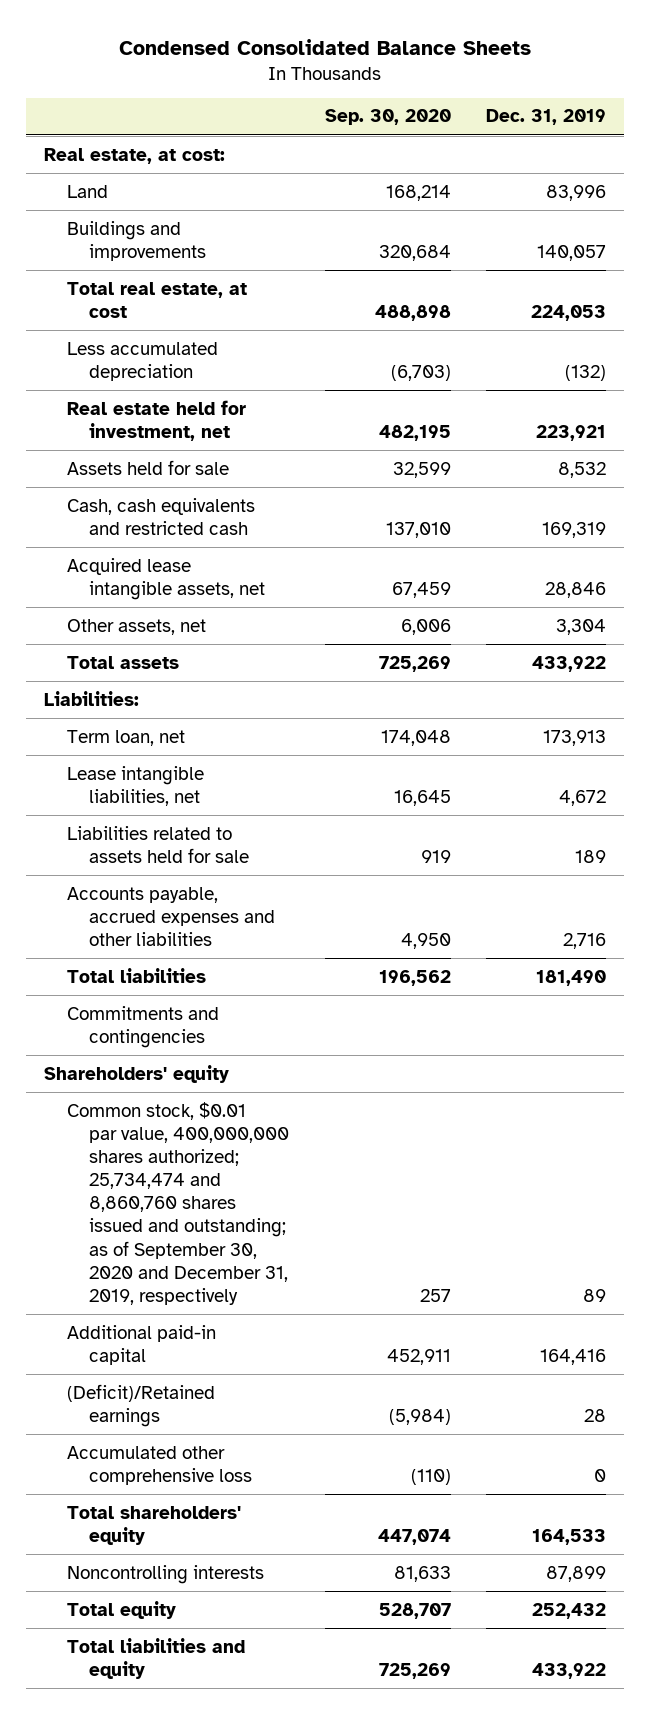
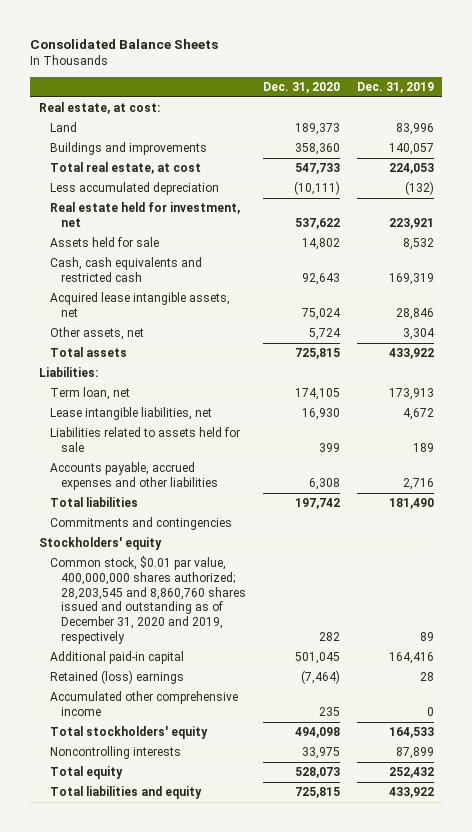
[119,38,532,55] Condensed Consolidated Balance Sheets -> [30,38,219,49] Consolidated Balance Sheets
[324,109,451,126] Sep. 30, 2020 -> none
none -> [262,81,340,93] Dec. 31, 2020
[44,1064,230,1083] Shareholders' equity -> [38,537,162,551] Stockholders' equity
[66,1101,290,1305] Common stock, $0.01 par value, 400,000,000 shares authorized; 25,734,474 and 8,860,760 shares issued and outstanding; as of September 30, 2020 and December 31, 2019, respectively -> [49,556,247,644] Common stock, $0.01 par value, 400,000,000 shares authorized; 28,203,545 and 8,860,760 shares issued and outstanding as of December 31, 2020 and 2019, respectively
[66,1383,215,1427] (Deficit)/Retained earnings -> [49,670,184,685] Retained (loss) earnings
[66,1445,253,1485] Accumulated other comprehensive loss -> [49,691,238,717] Accumulated other comprehensive income
[66,1505,241,1545] Total shareholders' equity -> [49,726,208,740] Total stockholders' equity

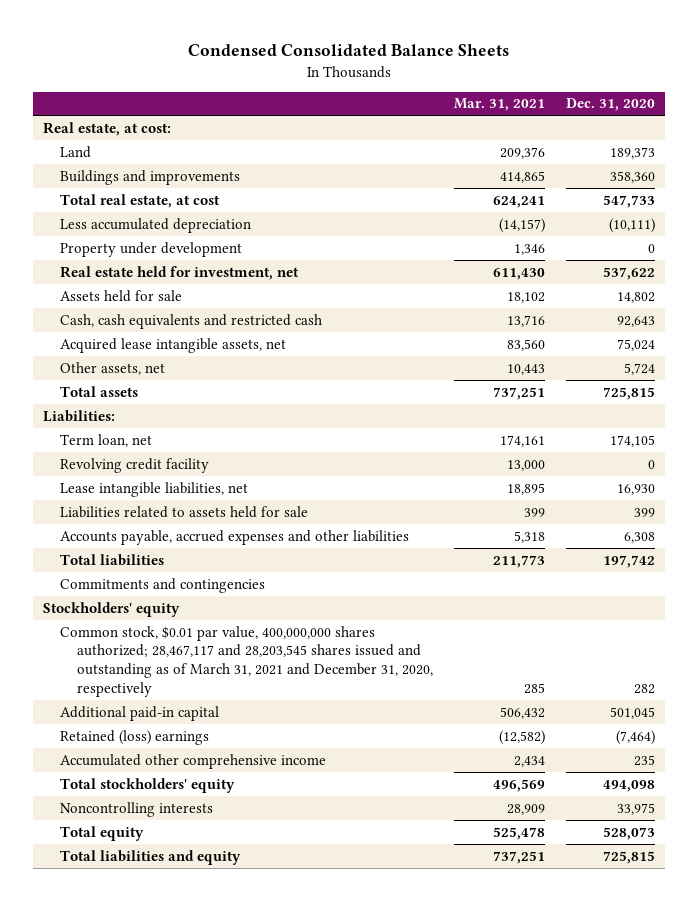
[30,38,219,49] Consolidated Balance Sheets -> [187,44,509,57] Condensed Consolidated Balance Sheets
[356,81,434,93] Dec. 31, 2019 -> none
none -> [453,98,545,112] Mar. 31, 2021
none -> [60,241,243,257] Property under development
none -> [60,457,210,473] Revolving credit facility
[49,556,247,644] Common stock, $0.01 par value, 400,000,000 shares authorized; 28,203,545 and 8,860,760 shares issued and outstanding as of December 31, 2020 and 2019, respectively -> [60,625,434,697] Common stock, $0.01 par value, 400,000,000 shares authorized; 28,467,117 and 28,203,545 shares issued and outstanding as of March 31, 2021 and December 31, 2020, respectively

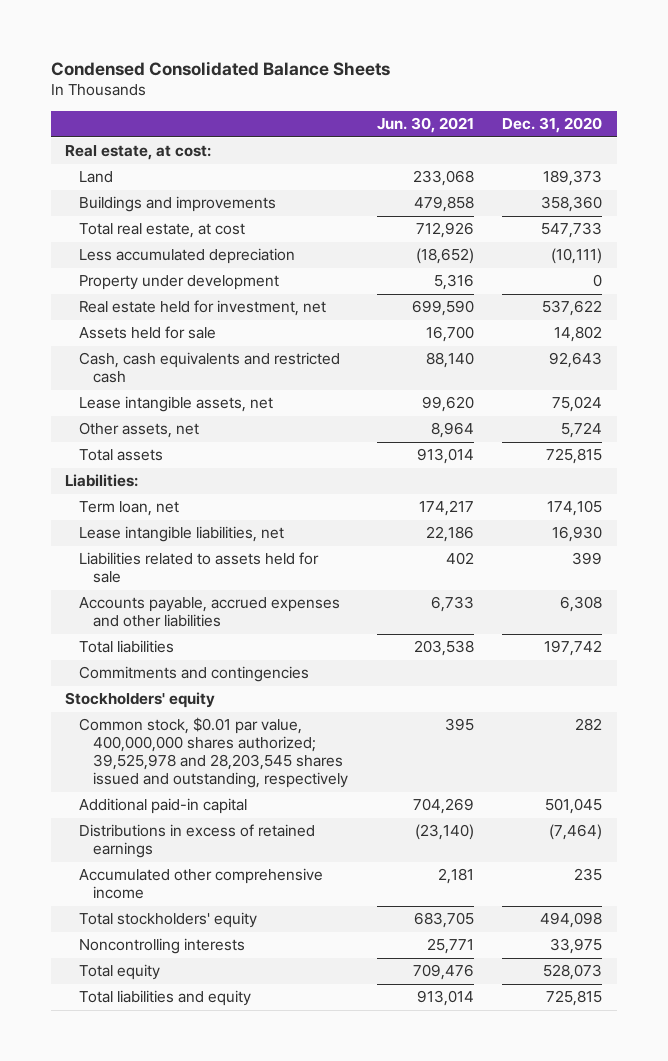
[453,98,545,112] Mar. 31, 2021 -> none
none -> [376,117,474,134] Jun. 30, 2021
[60,337,287,353] Acquired lease intangible assets, net -> [78,396,273,413] Lease intangible assets, net
[60,457,210,473] Revolving credit facility -> none
[60,625,434,697] Common stock, $0.01 par value, 400,000,000 shares authorized; 28,467,117 and 28,203,545 shares issued and outstanding as of March 31, 2021 and December 31, 2020, respectively -> [78,717,348,789] Common stock, $0.01 par value, 400,000,000 shares authorized; 39,525,978 and 28,203,545 shares issued and outstanding, respectively
[60,729,210,745] Retained (loss) earnings -> [78,824,315,859] Distributions in excess of retained earnings

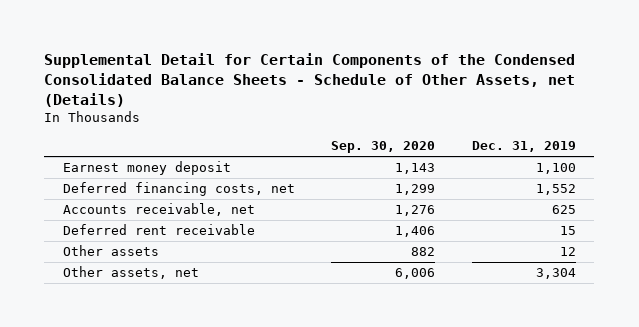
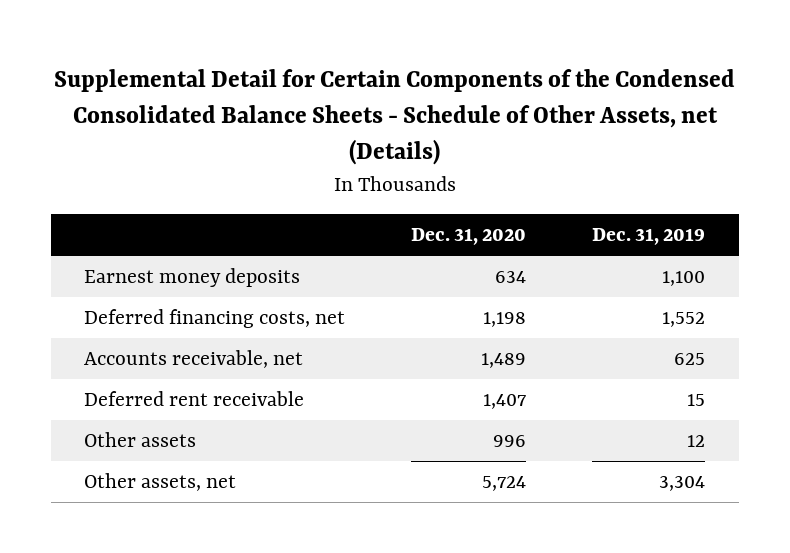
[331,141,436,154] Sep. 30, 2020 -> none
none -> [411,228,527,246] Dec. 31, 2020
[62,161,231,176] Earnest money deposit -> [84,268,301,288] Earnest money deposits

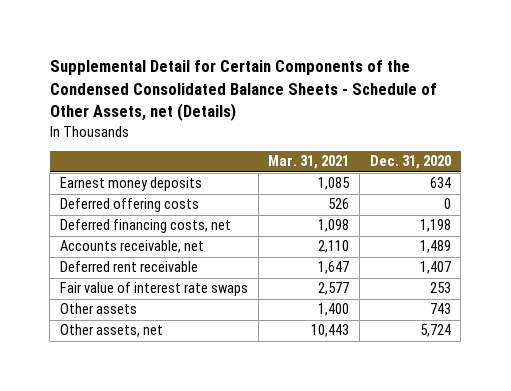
[592,228,706,246] Dec. 31, 2019 -> none
none -> [268,155,350,170] Mar. 31, 2021
none -> [60,198,200,213] Deferred offering costs
none -> [60,282,249,297] Fair value of interest rate swaps
[493,435,527,448] 996 -> [429,303,451,315] 743

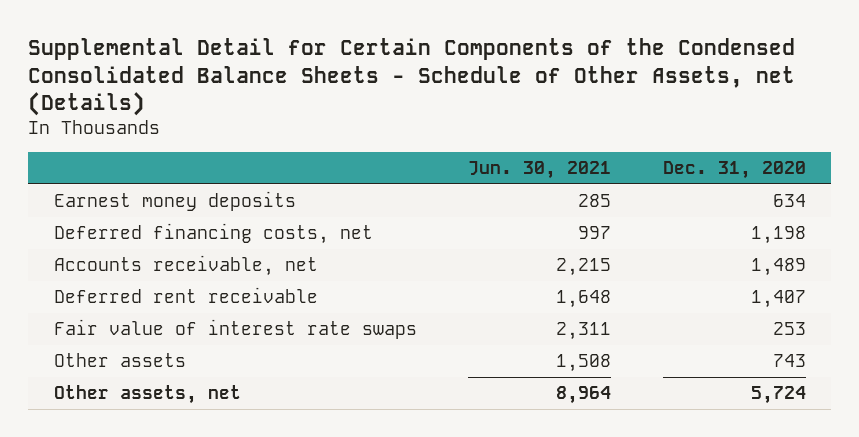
[268,155,350,170] Mar. 31, 2021 -> none
none -> [468,160,612,179] Jun. 30, 2021
[60,198,200,213] Deferred offering costs -> none

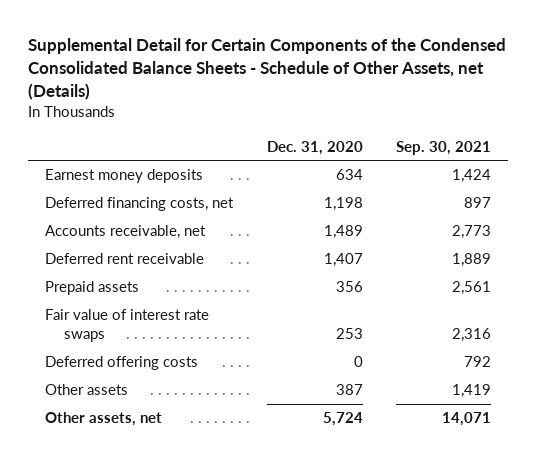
[468,160,612,179] Jun. 30, 2021 -> none
none -> [396,140,492,155] Sep. 30, 2021
none -> [45,281,140,296] Prepaid assets
none -> [45,356,199,371] Deferred offering costs
[772,354,806,368] 743 -> [335,384,363,396] 387

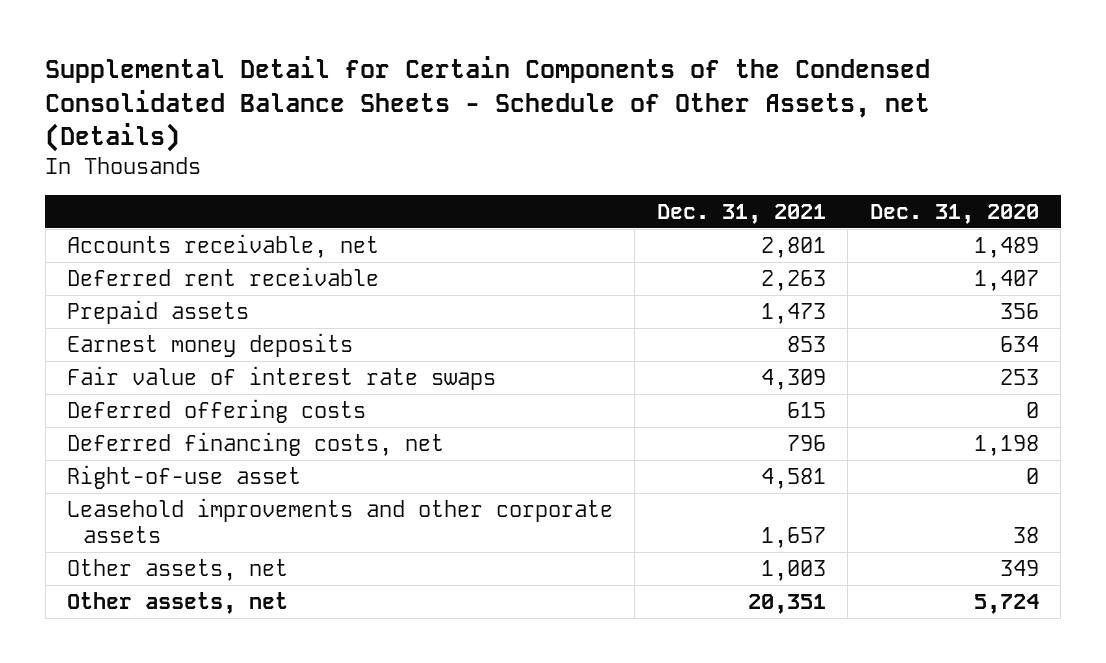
[396,140,492,155] Sep. 30, 2021 -> none
none -> [656,204,826,225] Dec. 31, 2021
[45,169,204,184] Earnest money deposits -> [67,332,354,357] Earnest money deposits
[45,197,235,212] Deferred financing costs, net -> [67,431,445,456] Deferred financing costs, net
none -> [67,464,302,489] Right-of-use asset
none -> [67,497,614,543] Leasehold improvements and other corporate assets
[45,384,129,396] Other assets -> [67,558,289,581] Other assets, net
[335,384,363,396] 387 -> [999,559,1039,576] 349

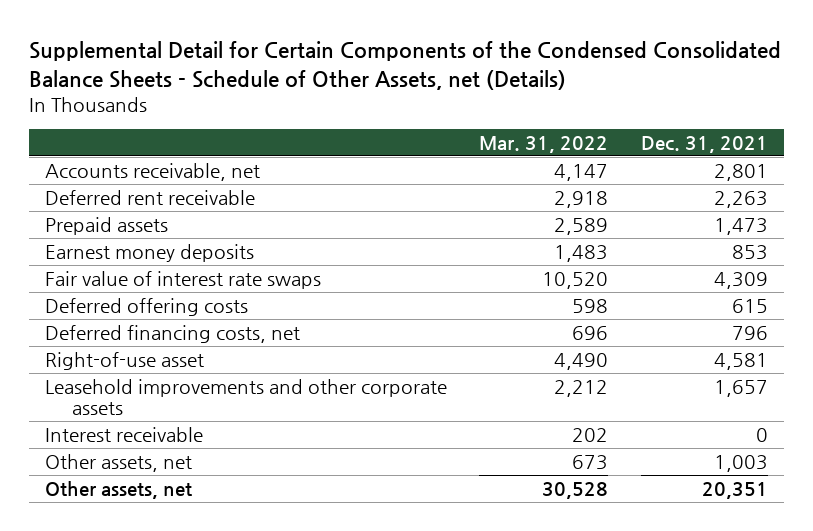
[869,204,1039,225] Dec. 31, 2020 -> none
none -> [479,136,609,154] Mar. 31, 2022
none -> [44,426,203,442] Interest receivable

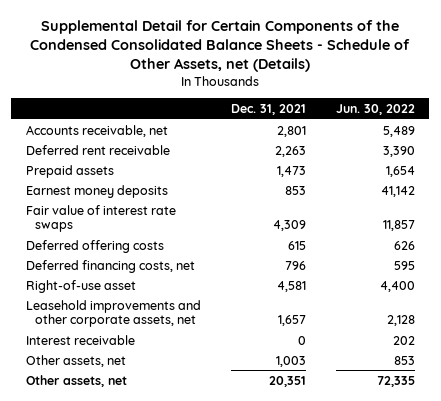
[479,136,609,154] Mar. 31, 2022 -> none
none -> [335,104,415,116] Jun. 30, 2022
[44,378,447,416] Leasehold improvements and other corporate assets -> [26,299,202,327] Leasehold improvements and other corporate assets, net

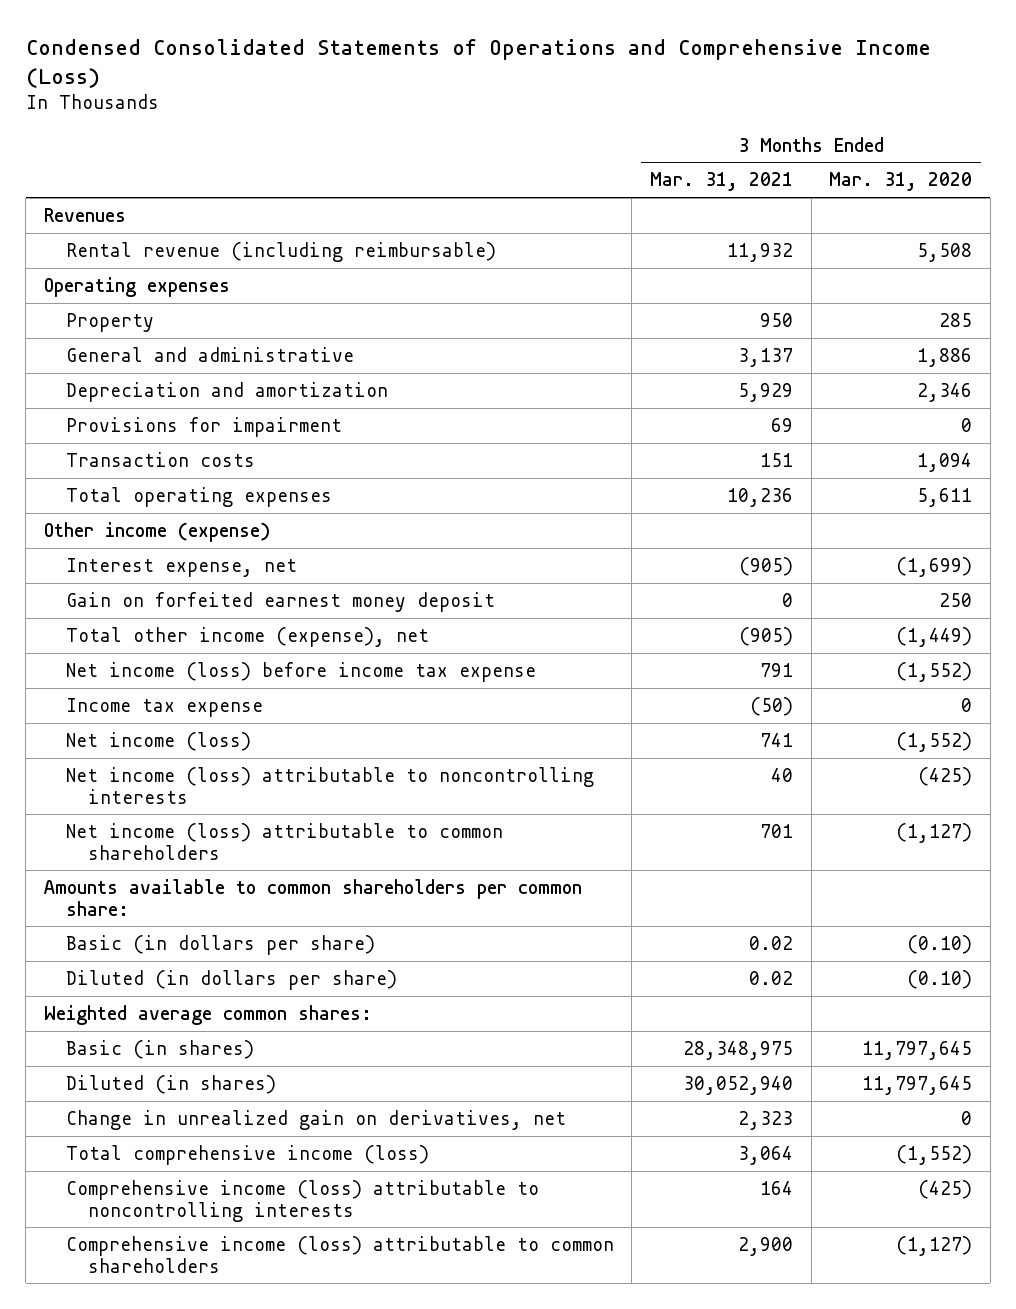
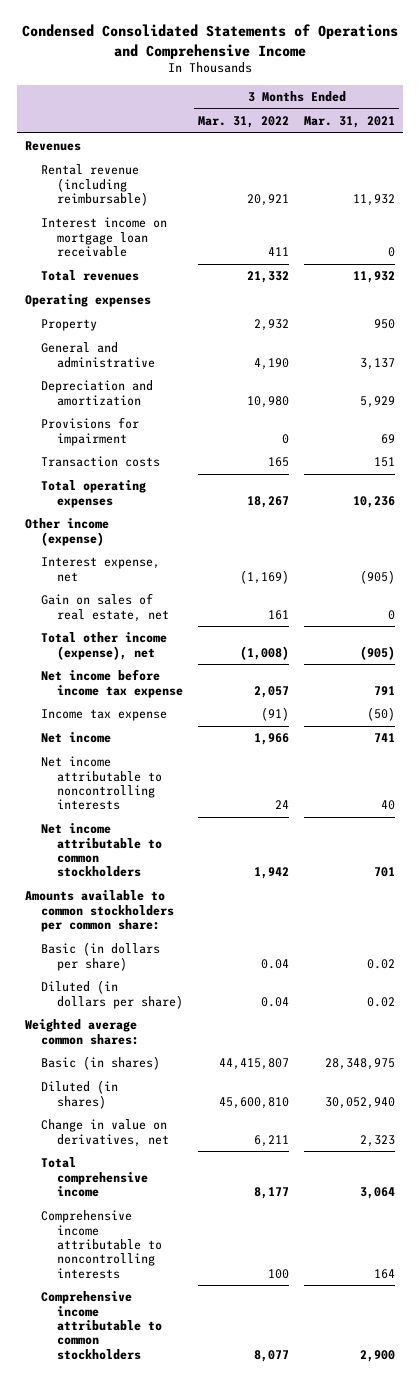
[25,38,931,88] Condensed Consolidated Statements of Operations and Comprehensive Income (Loss) -> [21,24,398,59] Condensed Consolidated Statements of Operations and Comprehensive Income
[829,172,973,192] Mar. 31, 2020 -> none
none -> [198,116,290,129] Mar. 31, 2022
none -> [40,217,167,258] Interest income on mortgage loan receivable
none -> [40,270,139,282] Total revenues
[65,591,495,612] Gain on forfeited earnest money deposit -> none
none -> [40,593,170,622] Gain on sales of real estate, net
[65,661,536,682] Net income (loss) before income tax expense -> [40,669,184,698] Net income before income tax expense
[65,731,251,751] Net income (loss) -> [40,732,111,744] Net income
[65,766,594,804] Net income (loss) attributable to noncontrolling interests -> [40,756,163,811] Net income attributable to noncontrolling interests
[65,822,503,860] Net income (loss) attributable to common shareholders -> [40,823,163,878] Net income attributable to common stockholders
[43,878,582,916] Amounts available to common shareholders per common share: -> [24,890,174,933] Amounts available to common stockholders per common share:
[65,1109,566,1130] Change in unrealized gain on derivatives, net -> [40,1119,170,1147] Change in value on derivatives, net
[65,1144,429,1165] Total comprehensive income (loss) -> [40,1157,149,1198] Total comprehensive income
[65,1179,539,1222] Comprehensive income (loss) attributable to noncontrolling interests -> [40,1210,163,1279] Comprehensive income attributable to noncontrolling interests
[65,1235,614,1273] Comprehensive income (loss) attributable to common shareholders -> [40,1291,163,1360] Comprehensive income attributable to common stockholders

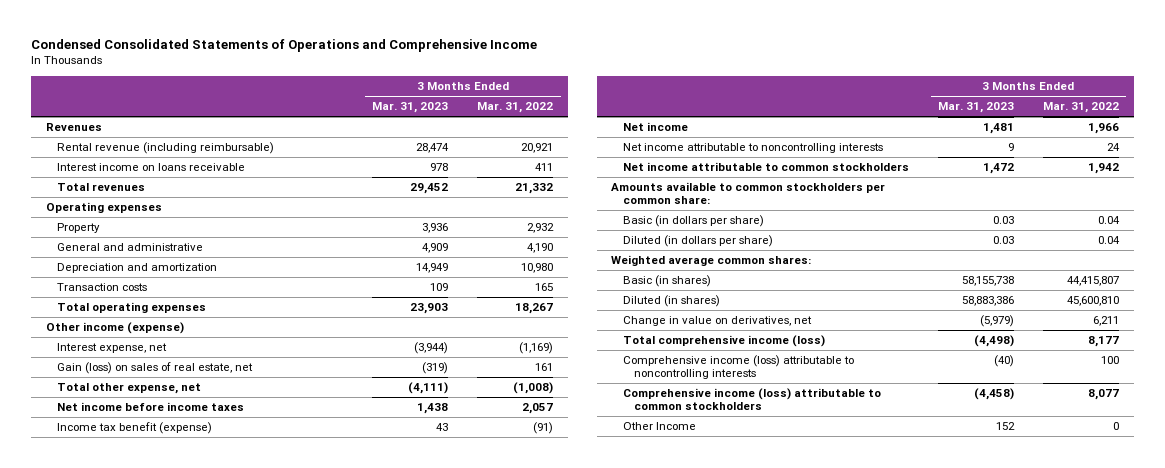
[304,116,396,129] Mar. 31, 2021 -> none
none -> [372,102,449,114] Mar. 31, 2023
[40,217,167,258] Interest income on mortgage loan receivable -> [57,163,246,172] Interest income on loans receivable
[40,417,139,446] Provisions for impairment -> none
[40,593,170,622] Gain on sales of real estate, net -> [57,362,254,375] Gain (loss) on sales of real estate, net
[40,632,167,660] Total other income (expense), net -> [57,383,202,395] Total other expense, net
[40,669,184,698] Net income before income tax expense -> [57,402,245,412] Net income before income taxes
[40,709,167,722] Income tax expense -> [57,422,213,435] Income tax benefit (expense)
[40,1157,149,1198] Total comprehensive income -> [622,335,825,348] Total comprehensive income (loss)
[40,1210,163,1279] Comprehensive income attributable to noncontrolling interests -> [622,355,854,380] Comprehensive income (loss) attributable to noncontrolling interests
[40,1291,163,1360] Comprehensive income attributable to common stockholders -> [622,388,881,411] Comprehensive income (loss) attributable to common stockholders
none -> [622,422,696,431] Other Income

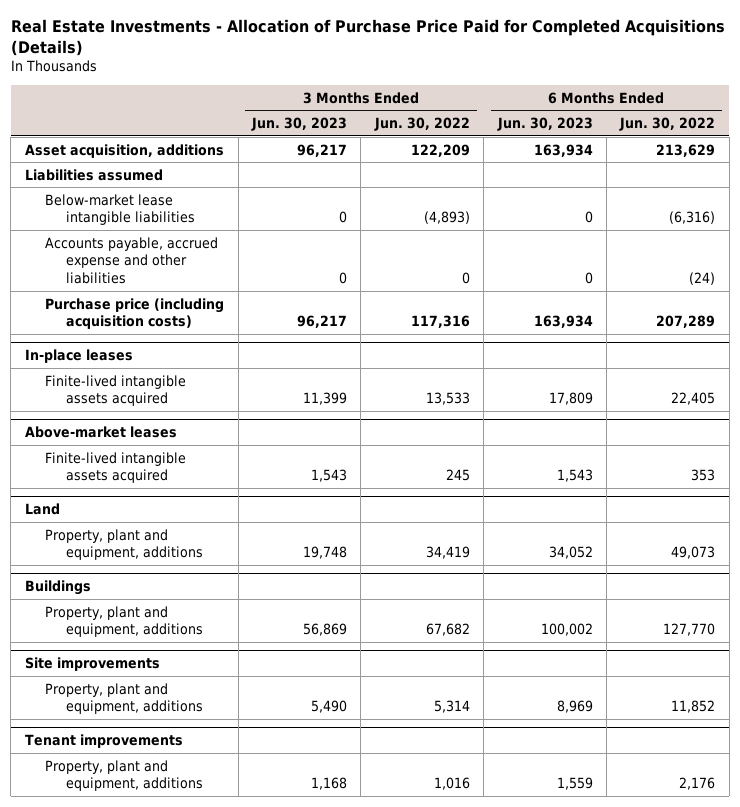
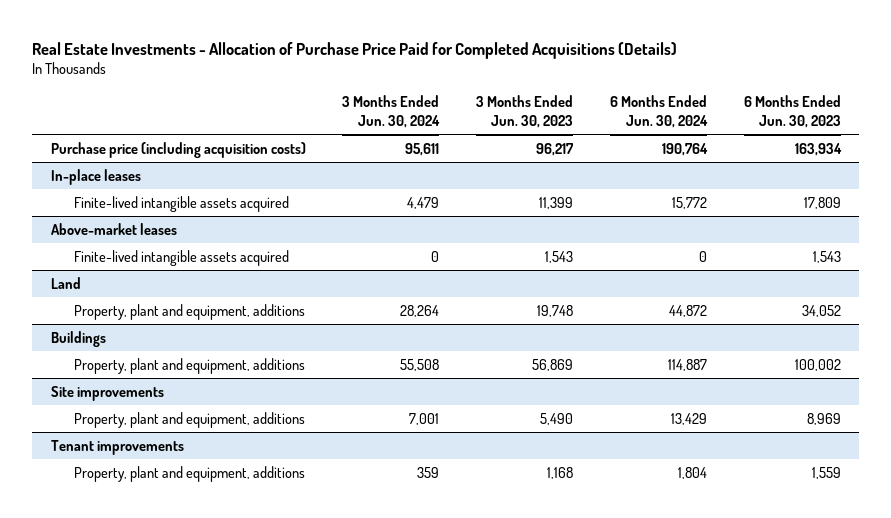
[373,116,470,131] Jun. 30, 2022 -> none
[619,116,716,131] Jun. 30, 2022 -> none
none -> [342,95,441,129] 3 Months Ended Jun. 30, 2024
none -> [610,95,709,129] 6 Months Ended Jun. 30, 2024
[24,143,224,158] Asset acquisition, additions -> none
[24,168,163,181] Liabilities assumed -> none
[45,193,195,226] Below-market lease intangible liabilities -> none
[45,236,219,284] Accounts payable, accrued expense and other liabilities -> none

